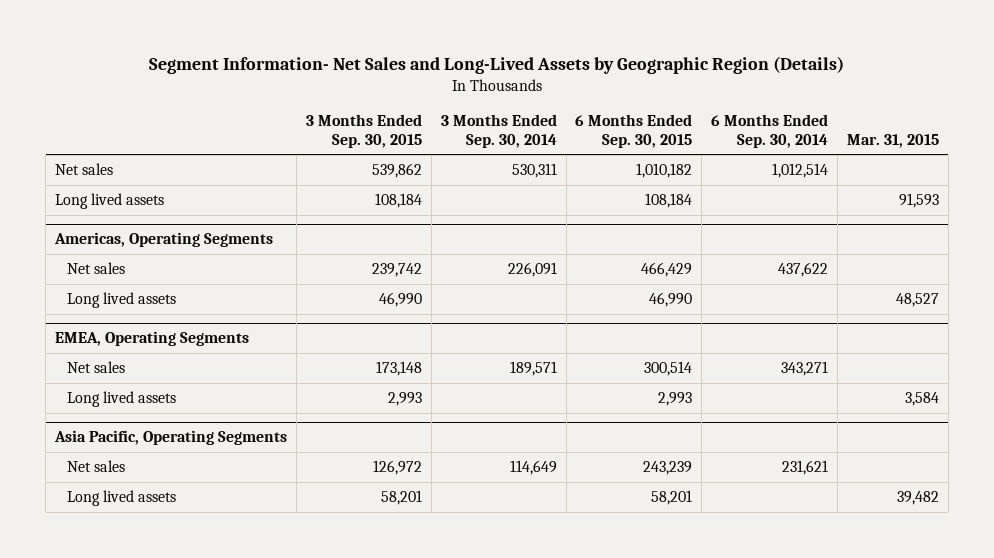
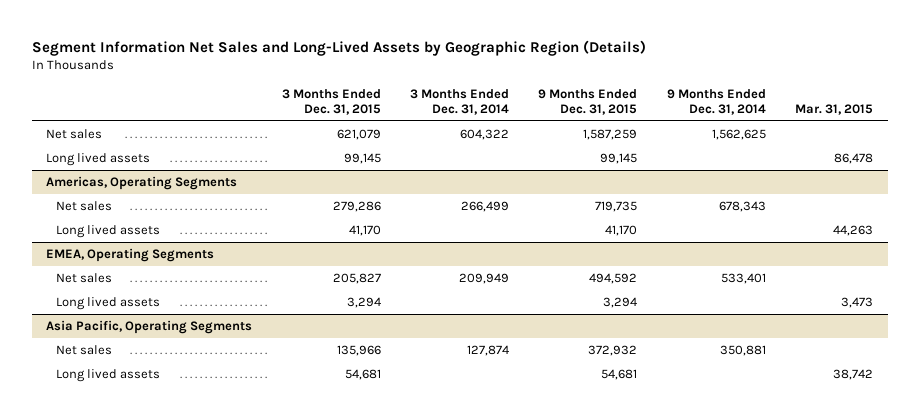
[149,55,845,74] Segment Information- Net Sales and Long-Lived Assets by Geographic Region (Details) -> [31,39,646,56] Segment Information Net Sales and Long-Lived Assets by Geographic Region (Details)
[305,114,422,148] 3 Months Ended Sep. 30, 2015 -> none
[440,114,557,148] 3 Months Ended Sep. 30, 2014 -> none
[575,114,693,148] 6 Months Ended Sep. 30, 2015 -> none
[711,114,829,148] 6 Months Ended Sep. 30, 2014 -> none
none -> [281,88,381,115] 3 Months Ended Dec. 31, 2015
none -> [410,88,510,115] 3 Months Ended Dec. 31, 2014
none -> [538,88,638,115] 9 Months Ended Dec. 31, 2015
none -> [666,88,766,115] 9 Months Ended Dec. 31, 2014
[899,193,940,209] 91,593 -> [834,153,874,165] 86,478
[896,293,940,308] 48,527 -> [833,225,874,237] 44,263
[905,392,940,407] 3,584 -> [841,297,874,309] 3,473
[897,491,940,506] 39,482 -> [833,369,874,381] 38,742

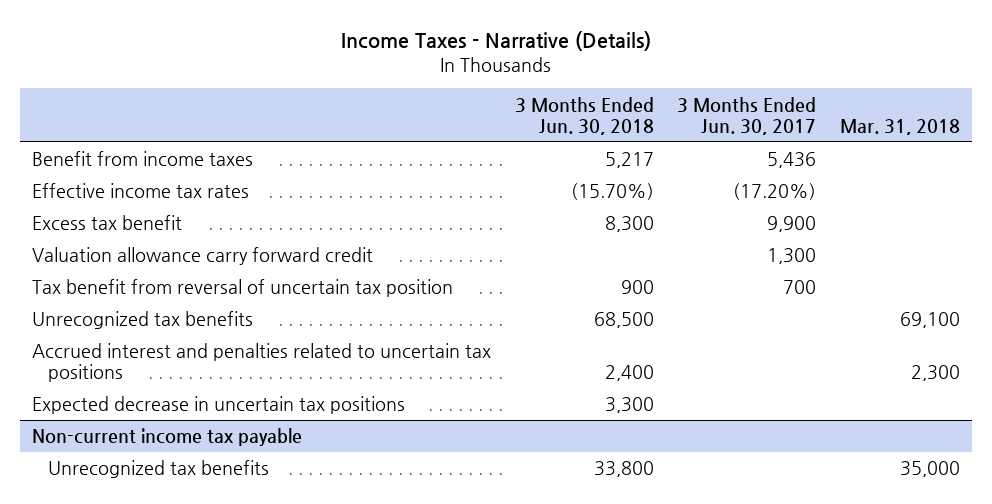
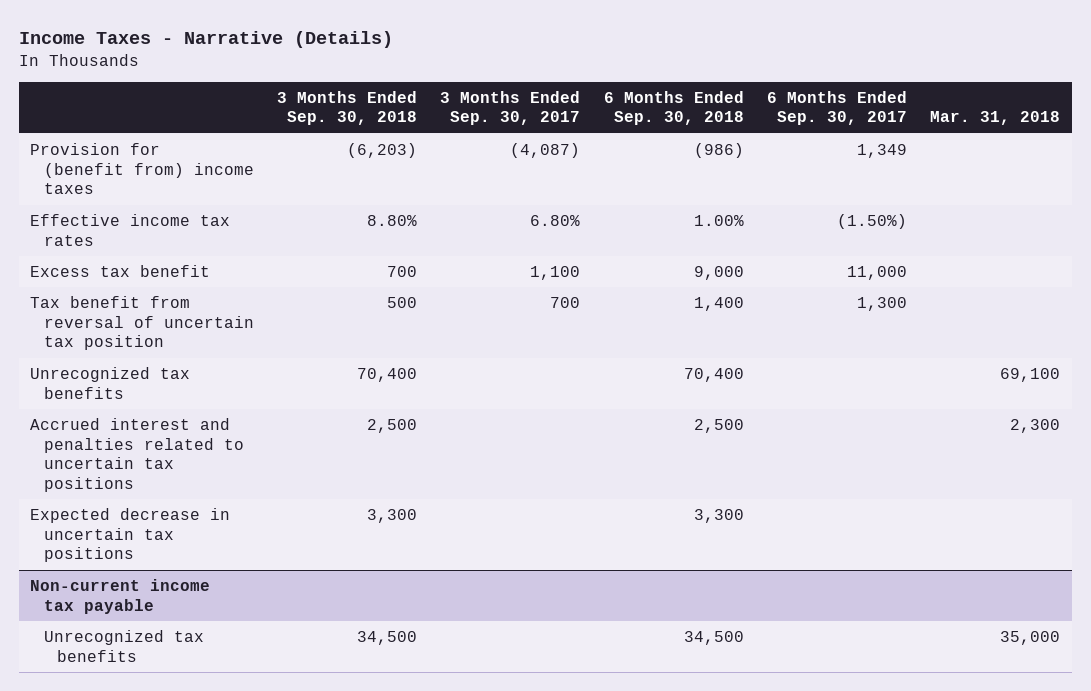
[514,96,654,135] 3 Months Ended Jun. 30, 2018 -> none
[677,96,817,135] 3 Months Ended Jun. 30, 2017 -> none
none -> [277,90,418,126] 3 Months Ended Sep. 30, 2018
none -> [440,90,581,126] 3 Months Ended Sep. 30, 2017
none -> [603,90,744,126] 6 Months Ended Sep. 30, 2018
none -> [766,90,907,126] 6 Months Ended Sep. 30, 2017
[32,151,254,167] Benefit from income taxes -> [30,142,254,195] Provision for (benefit from) income taxes
[32,247,374,266] Valuation allowance carry forward credit -> none

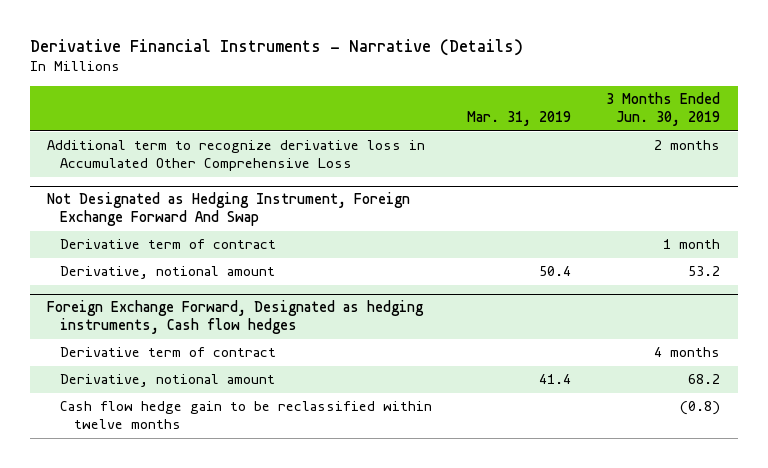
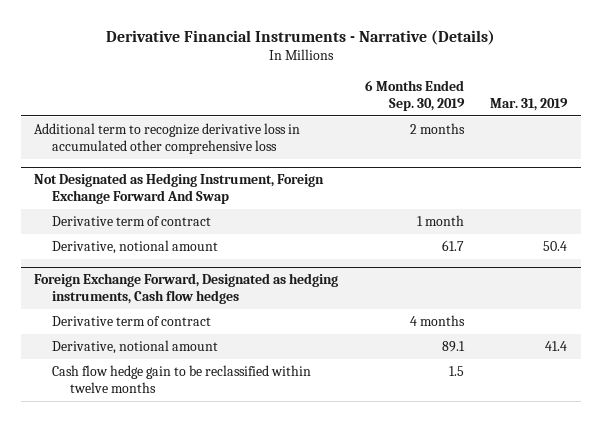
[606,92,721,127] 3 Months Ended Jun. 30, 2019 -> none
none -> [364,80,465,111] 6 Months Ended Sep. 30, 2019
[47,140,426,172] Additional term to recognize derivative loss in Accumulated Other Comprehensive Loss -> [34,123,301,154] Additional term to recognize derivative loss in accumulated other comprehensive loss

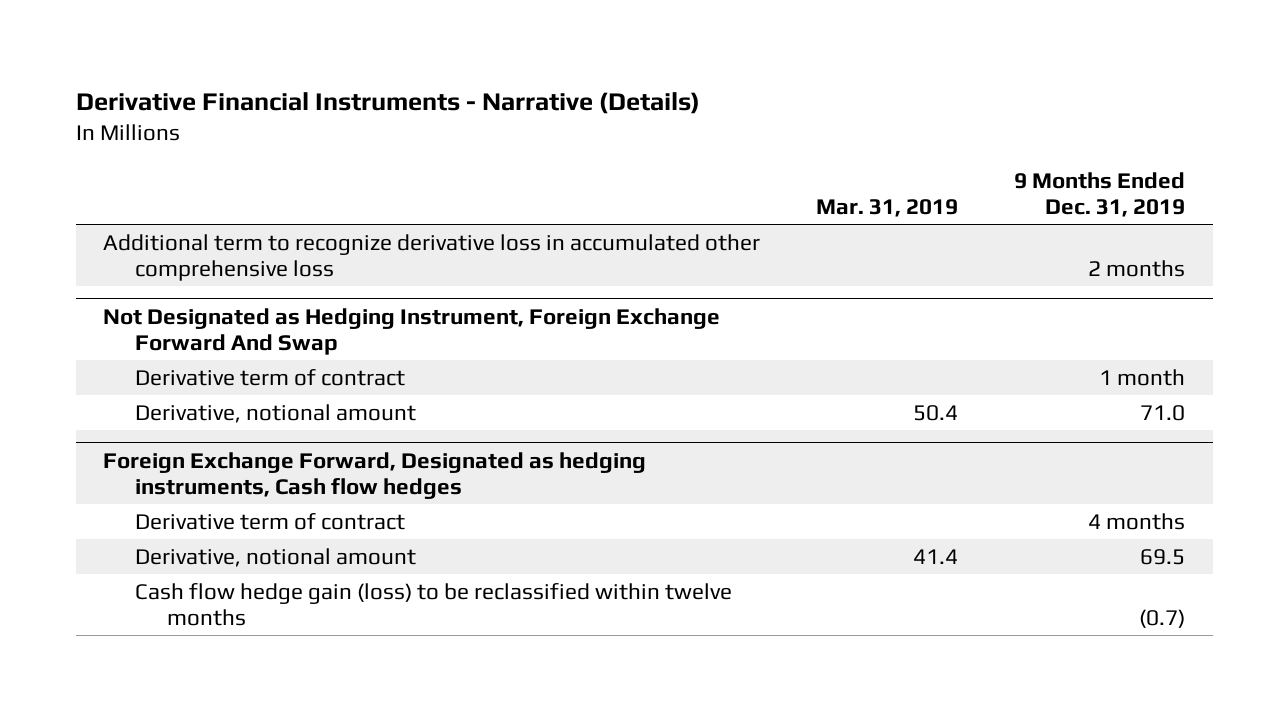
[364,80,465,111] 6 Months Ended Sep. 30, 2019 -> none
none -> [1013,171,1185,217] 9 Months Ended Dec. 31, 2019
[52,365,312,393] Cash flow hedge gain to be reclassified within twelve months -> [135,582,733,626] Cash flow hedge gain (loss) to be reclassified within twelve months

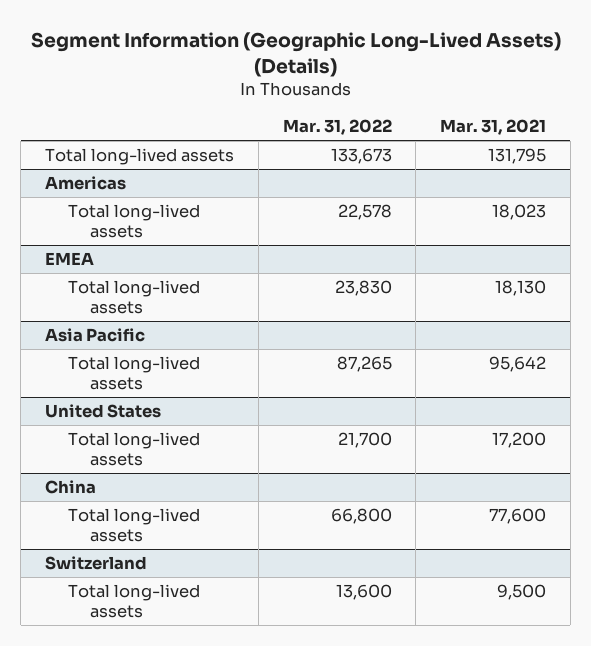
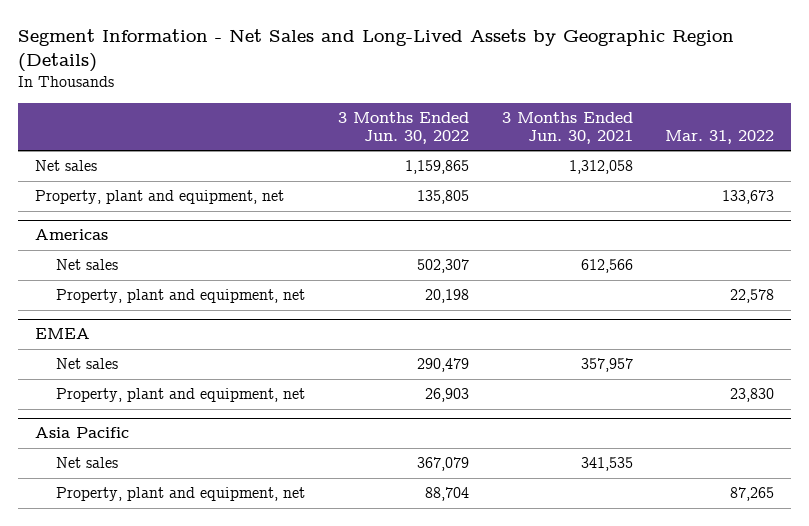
[30,31,561,77] Segment Information (Geographic Long-Lived Assets) (Details) -> [18,29,735,73] Segment Information - Net Sales and Long-Lived Assets by Geographic Region (Details)
[440,119,547,136] Mar. 31, 2021 -> none
none -> [338,111,470,144] 3 Months Ended Jun. 30, 2022
none -> [501,111,633,144] 3 Months Ended Jun. 30, 2021
none -> [34,160,97,172] Net sales
[45,148,235,166] Total long-lived assets -> [34,190,284,205] Property, plant and equipment, net
none -> [56,259,119,271] Net sales
[67,204,200,238] Total long-lived assets -> [56,289,306,304] Property, plant and equipment, net
none -> [56,358,119,370] Net sales
[67,280,200,314] Total long-lived assets -> [56,388,306,403] Property, plant and equipment, net
[45,404,162,419] United States -> none
[67,432,200,466] Total long-lived assets -> none
[45,480,97,495] China -> none
[67,508,200,542] Total long-lived assets -> none
[45,556,148,571] Switzerland -> none
[67,584,200,618] Total long-lived assets -> none
none -> [56,457,119,469] Net sales
[67,356,200,390] Total long-lived assets -> [56,487,306,502] Property, plant and equipment, net

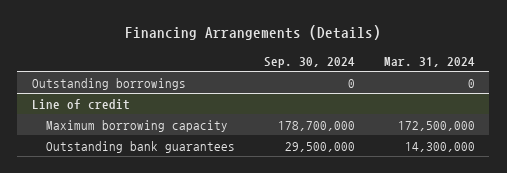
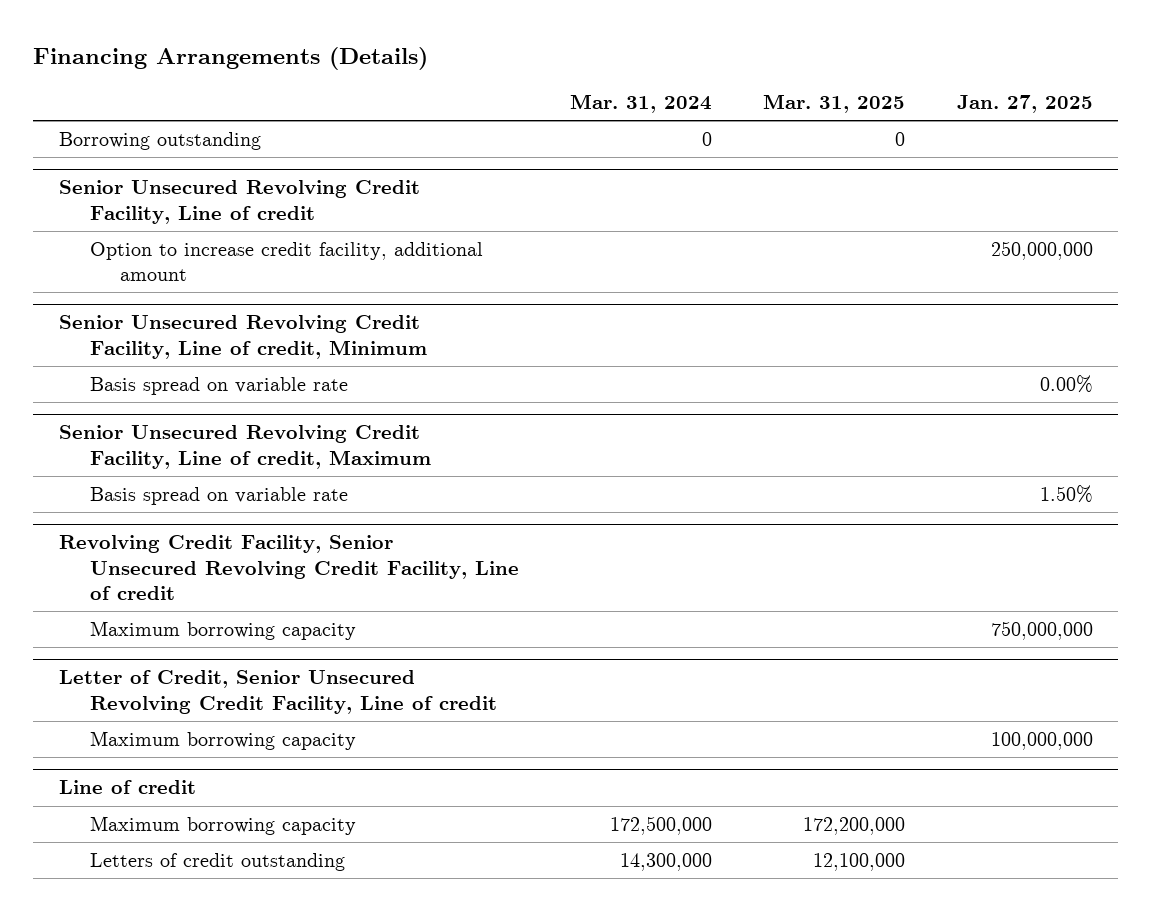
[263,56,355,68] Sep. 30, 2024 -> none
none -> [763,94,906,114] Mar. 31, 2025
none -> [956,95,1093,114] Jan. 27, 2025
[31,77,186,90] Outstanding borrowings -> [58,131,261,150] Borrowing outstanding
none -> [58,180,420,224] Senior Unsecured Revolving Credit Facility, Line of credit
none -> [89,241,483,282] Option to increase credit facility, additional amount
none -> [58,315,427,359] Senior Unsecured Revolving Credit Facility, Line of credit, Minimum
none -> [89,376,348,395] Basis spread on variable rate
none -> [58,425,431,469] Senior Unsecured Revolving Credit Facility, Line of credit, Maximum
none -> [89,486,348,505] Basis spread on variable rate
none -> [58,535,519,600] Revolving Credit Facility, Senior Unsecured Revolving Credit Facility, Line of credit
none -> [89,620,356,640] Maximum borrowing capacity
none -> [58,670,497,714] Letter of Credit, Senior Unsecured Revolving Credit Facility, Line of credit
none -> [89,730,356,750] Maximum borrowing capacity
[45,140,235,153] Outstanding bank guarantees -> [89,852,345,871] Letters of credit outstanding

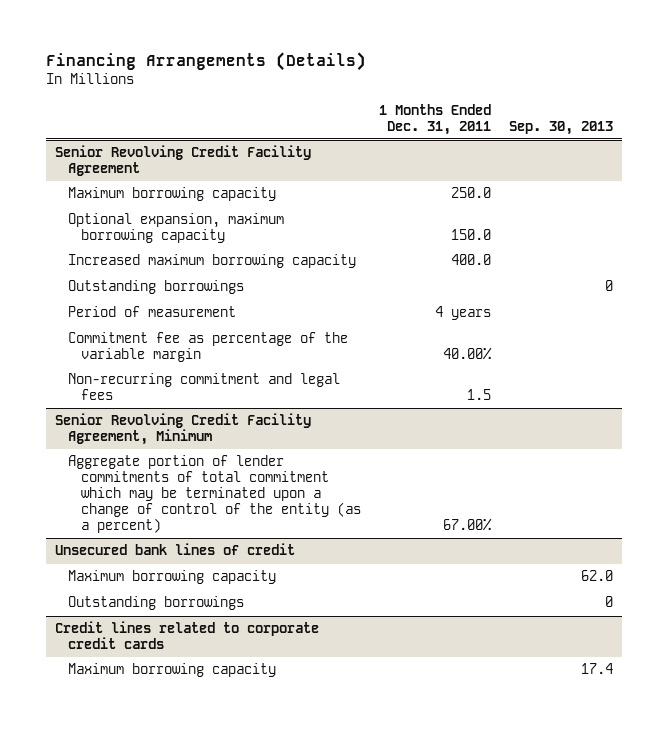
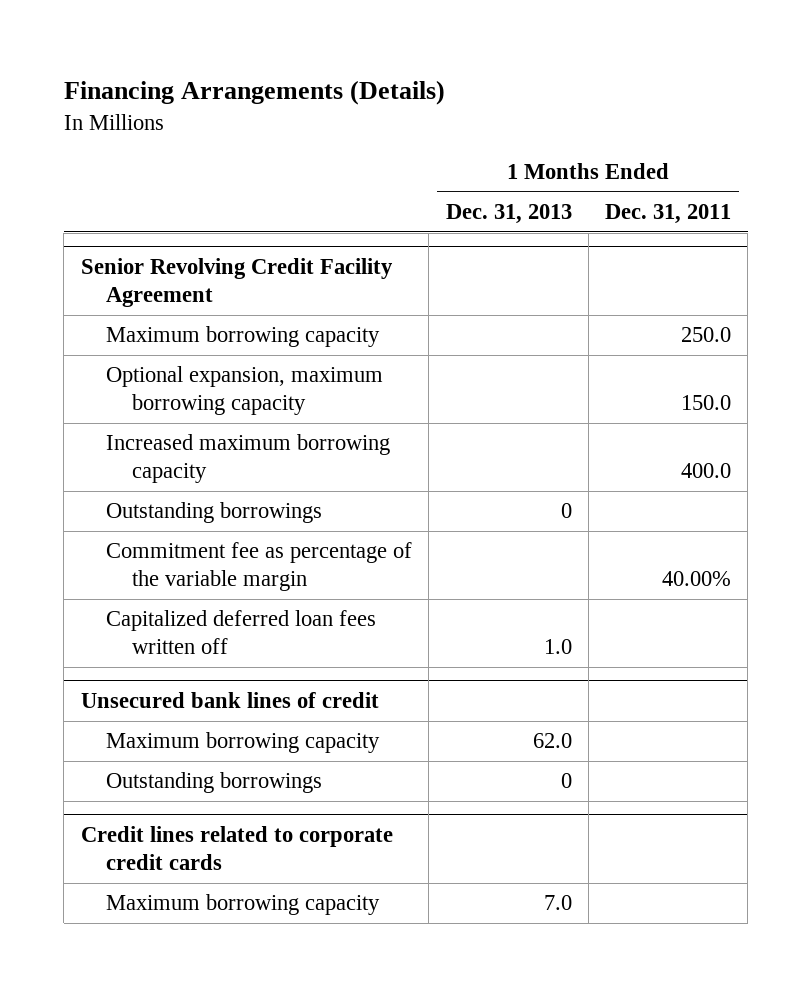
[509,120,614,135] Sep. 30, 2013 -> none
none -> [445,204,572,225] Dec. 31, 2013
[67,306,236,318] Period of measurement -> none
[67,373,340,401] Non-recurring commitment and legal fees -> none
[54,413,311,446] Senior Revolving Credit Facility Agreement, Minimum -> none
[67,455,362,534] Aggregate portion of lender commitments of total commitment which may be terminated upon a change of control of the entity (as a percent) -> none
none -> [106,610,377,655] Capitalized deferred loan fees written off

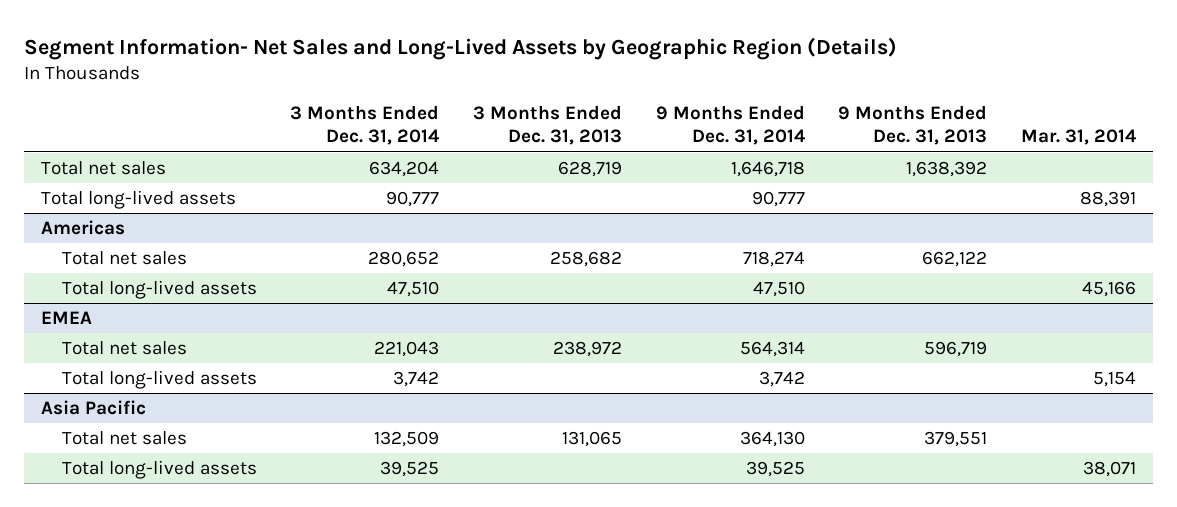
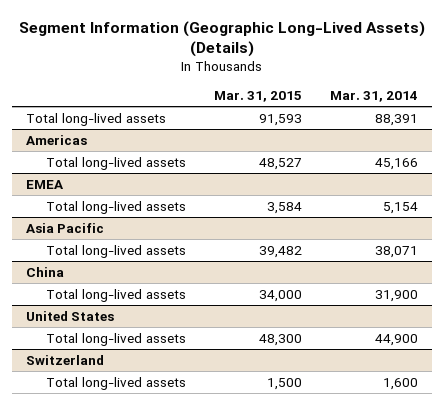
[24,36,898,60] Segment Information- Net Sales and Long-Lived Assets by Geographic Region (Details) -> [18,20,425,58] Segment Information (Geographic Long-Lived Assets) (Details)
[290,105,441,146] 3 Months Ended Dec. 31, 2014 -> none
[472,105,622,146] 3 Months Ended Dec. 31, 2013 -> none
[655,105,806,146] 9 Months Ended Dec. 31, 2014 -> none
[838,105,988,146] 9 Months Ended Dec. 31, 2013 -> none
none -> [213,91,302,103] Mar. 31, 2015
[41,161,167,176] Total net sales -> none
[61,251,187,266] Total net sales -> none
[61,341,187,356] Total net sales -> none
[61,431,187,446] Total net sales -> none
none -> [25,266,64,277] China
none -> [45,288,186,302] Total long-lived assets
none -> [25,310,114,321] United States
none -> [45,332,186,346] Total long-lived assets
none -> [25,354,104,365] Switzerland
none -> [45,376,186,390] Total long-lived assets

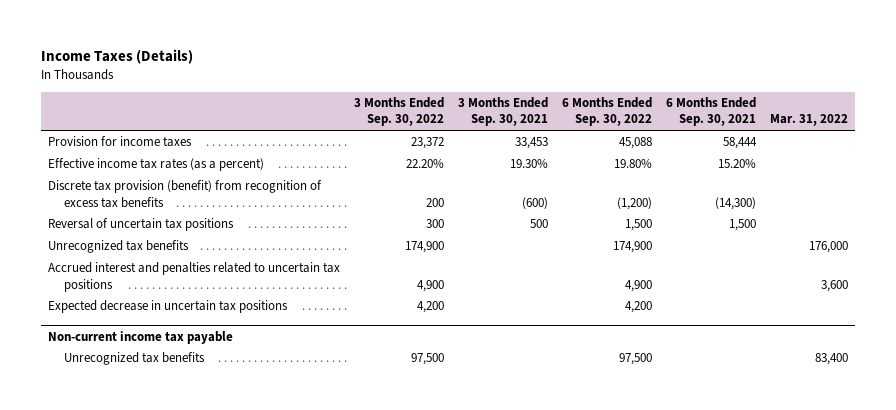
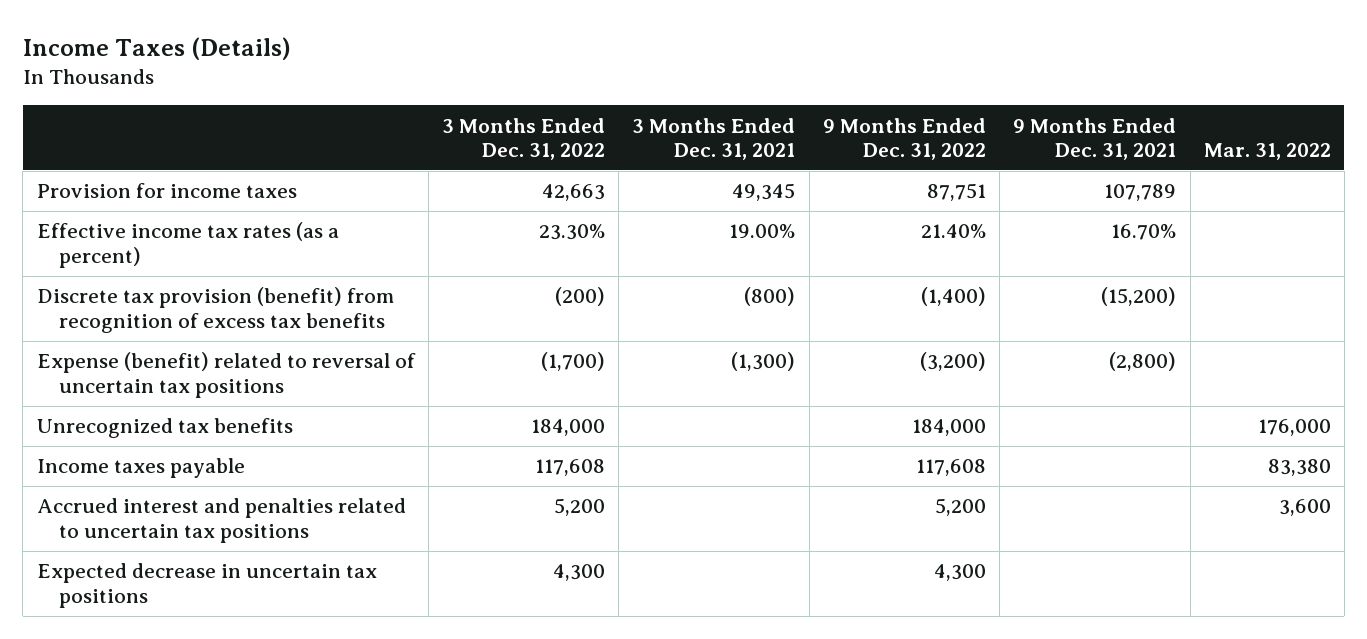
[353,96,444,127] 3 Months Ended Sep. 30, 2022 -> none
[457,96,548,127] 3 Months Ended Sep. 30, 2021 -> none
[562,96,653,127] 6 Months Ended Sep. 30, 2022 -> none
[666,96,757,127] 6 Months Ended Sep. 30, 2021 -> none
none -> [442,117,606,161] 3 Months Ended Dec. 31, 2022
none -> [632,117,796,161] 3 Months Ended Dec. 31, 2021
none -> [822,117,986,161] 9 Months Ended Dec. 31, 2022
none -> [1013,117,1177,161] 9 Months Ended Dec. 31, 2021
[47,218,234,232] Reversal of uncertain tax positions -> [36,352,416,398] Expense (benefit) related to reversal of uncertain tax positions
none -> [36,458,245,479] Income taxes payable
[47,330,233,344] Non-current income tax payable -> none
[63,352,205,366] Unrecognized tax benefits -> none

